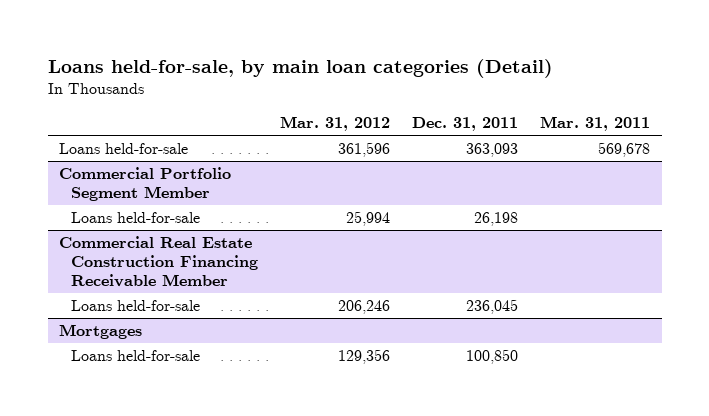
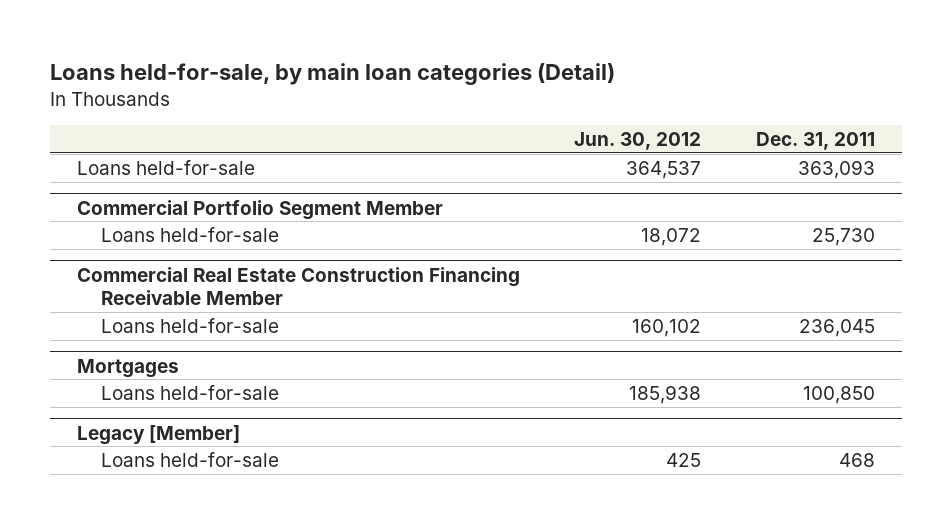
[279,116,390,132] Mar. 31, 2012 -> none
[540,116,651,132] Mar. 31, 2011 -> none
none -> [574,131,702,150] Jun. 30, 2012
[474,212,519,227] 26,198 -> [811,227,875,246] 25,730
none -> [77,424,241,445] Legacy [Member]
none -> [100,451,279,467] Loans held-for-sale

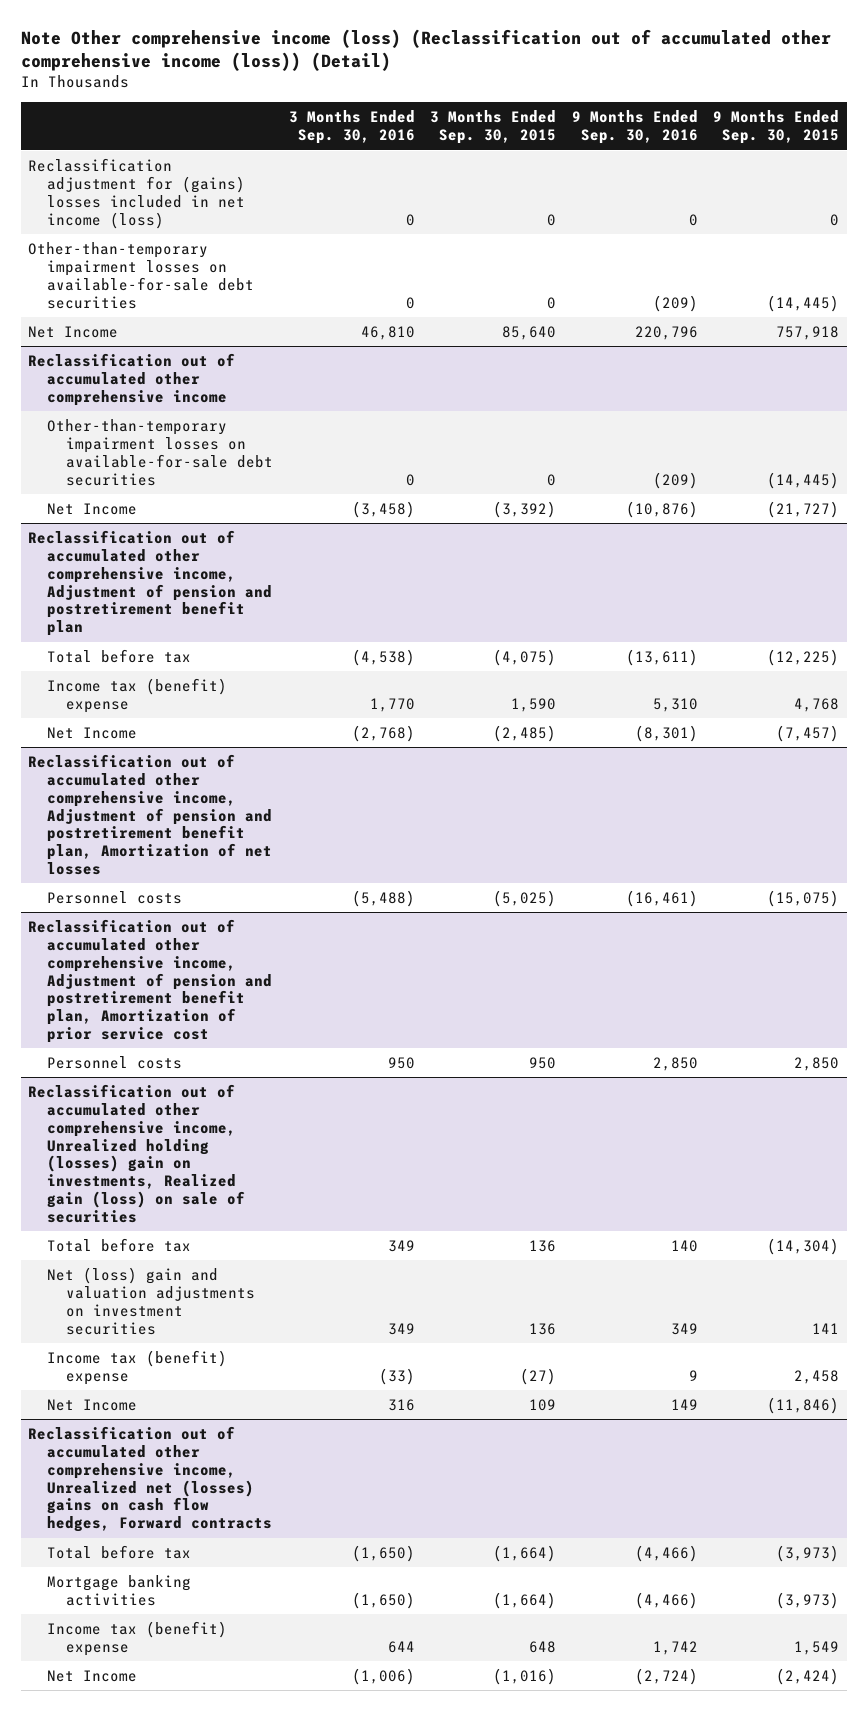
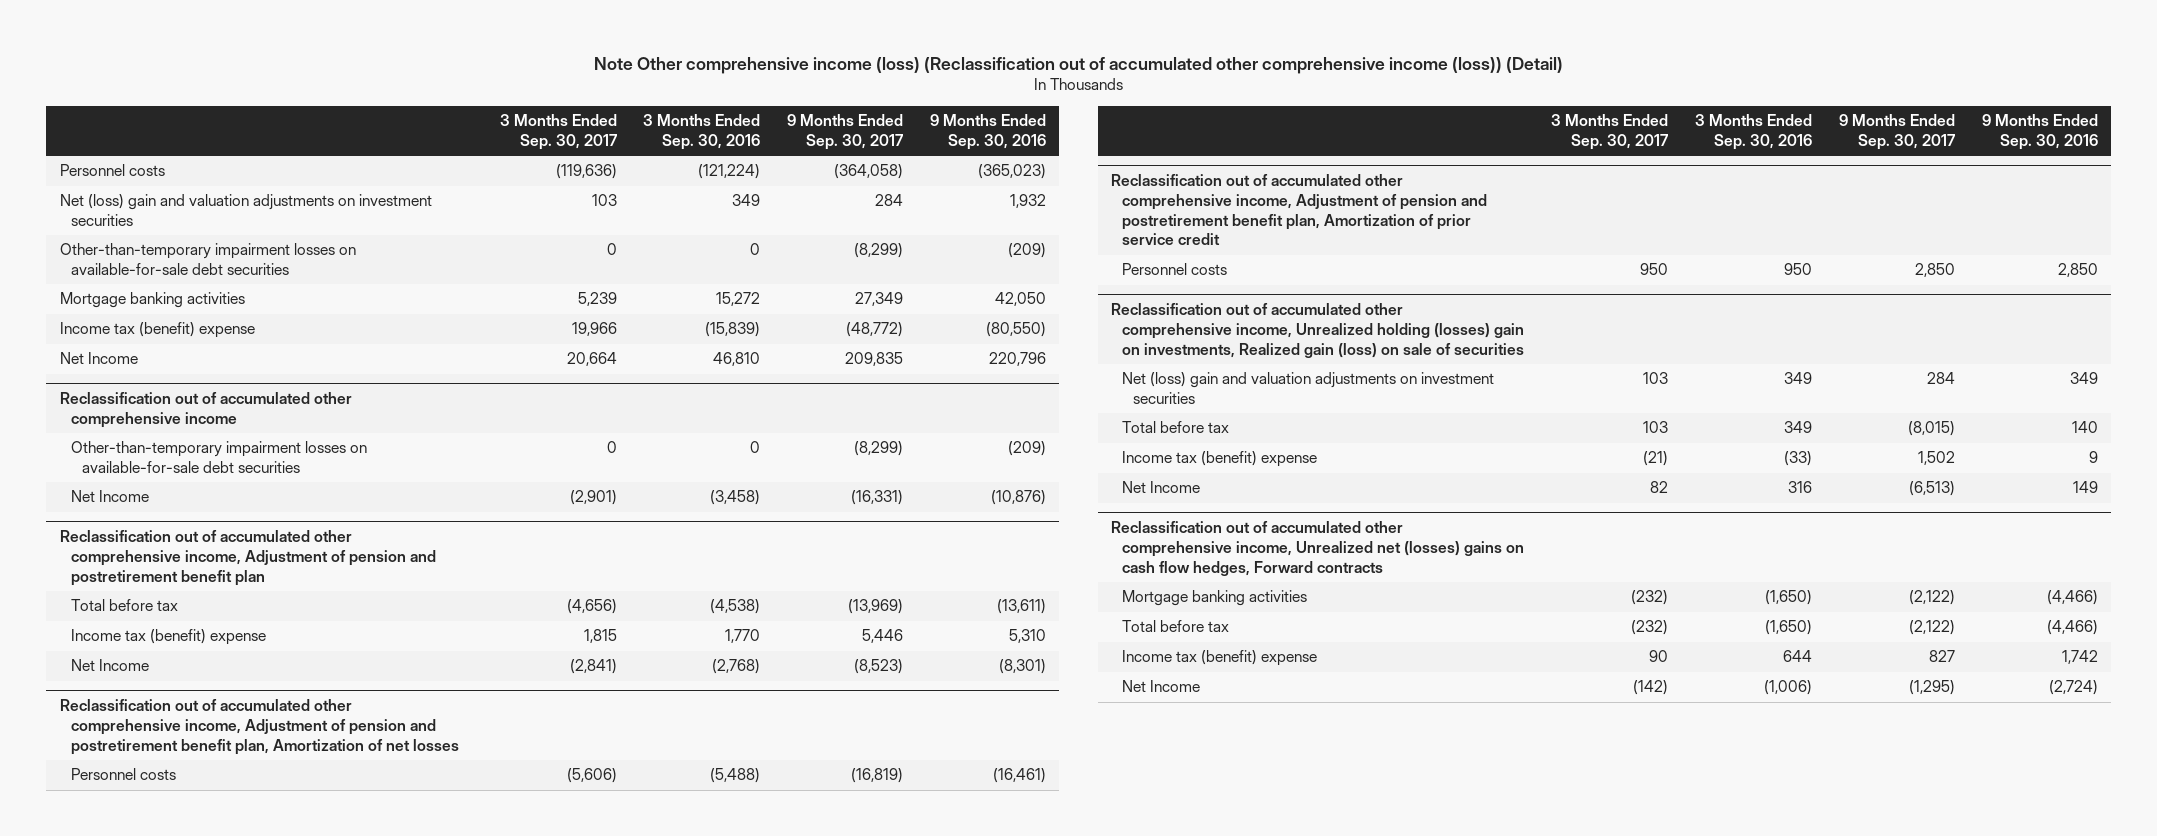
[430,110,557,145] 3 Months Ended Sep. 30, 2015 -> none
[713,110,840,145] 9 Months Ended Sep. 30, 2015 -> none
none -> [499,114,617,150] 3 Months Ended Sep. 30, 2017
none -> [787,114,904,150] 9 Months Ended Sep. 30, 2017
[28,157,246,229] Reclassification adjustment for (gains) losses included in net income (loss) -> none
none -> [59,164,165,177] Personnel costs
none -> [59,194,432,227] Net (loss) gain and valuation adjustments on investment securities
none -> [59,292,245,309] Mortgage banking activities
none -> [59,322,255,339] Income tax (benefit) expense
[28,918,273,1044] Reclassification out of accumulated other comprehensive income, Adjustment of pension and postretirement benefit plan, Amortization of prior service cost -> [1111,174,1488,246] Reclassification out of accumulated other comprehensive income, Adjustment of pension and postretirement benefit plan, Amortization of prior service credit
[47,1237,192,1252] Total before tax -> [1122,421,1230,434] Total before tax
[47,1544,192,1559] Total before tax -> [1122,620,1230,633] Total before tax

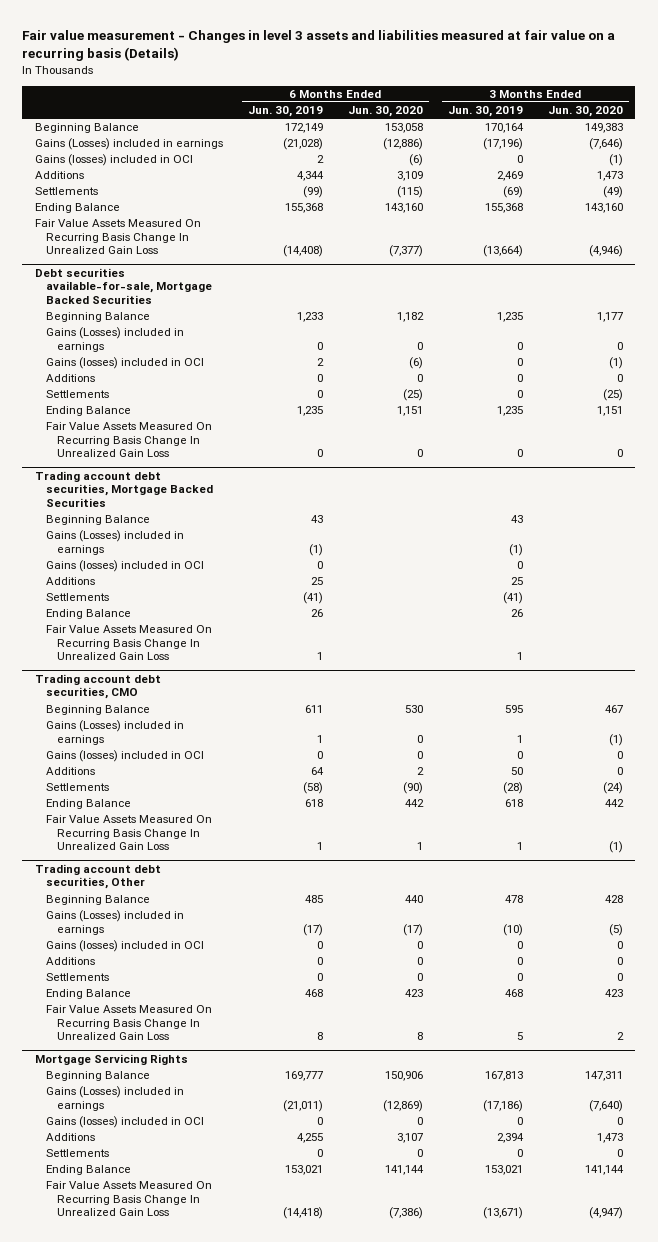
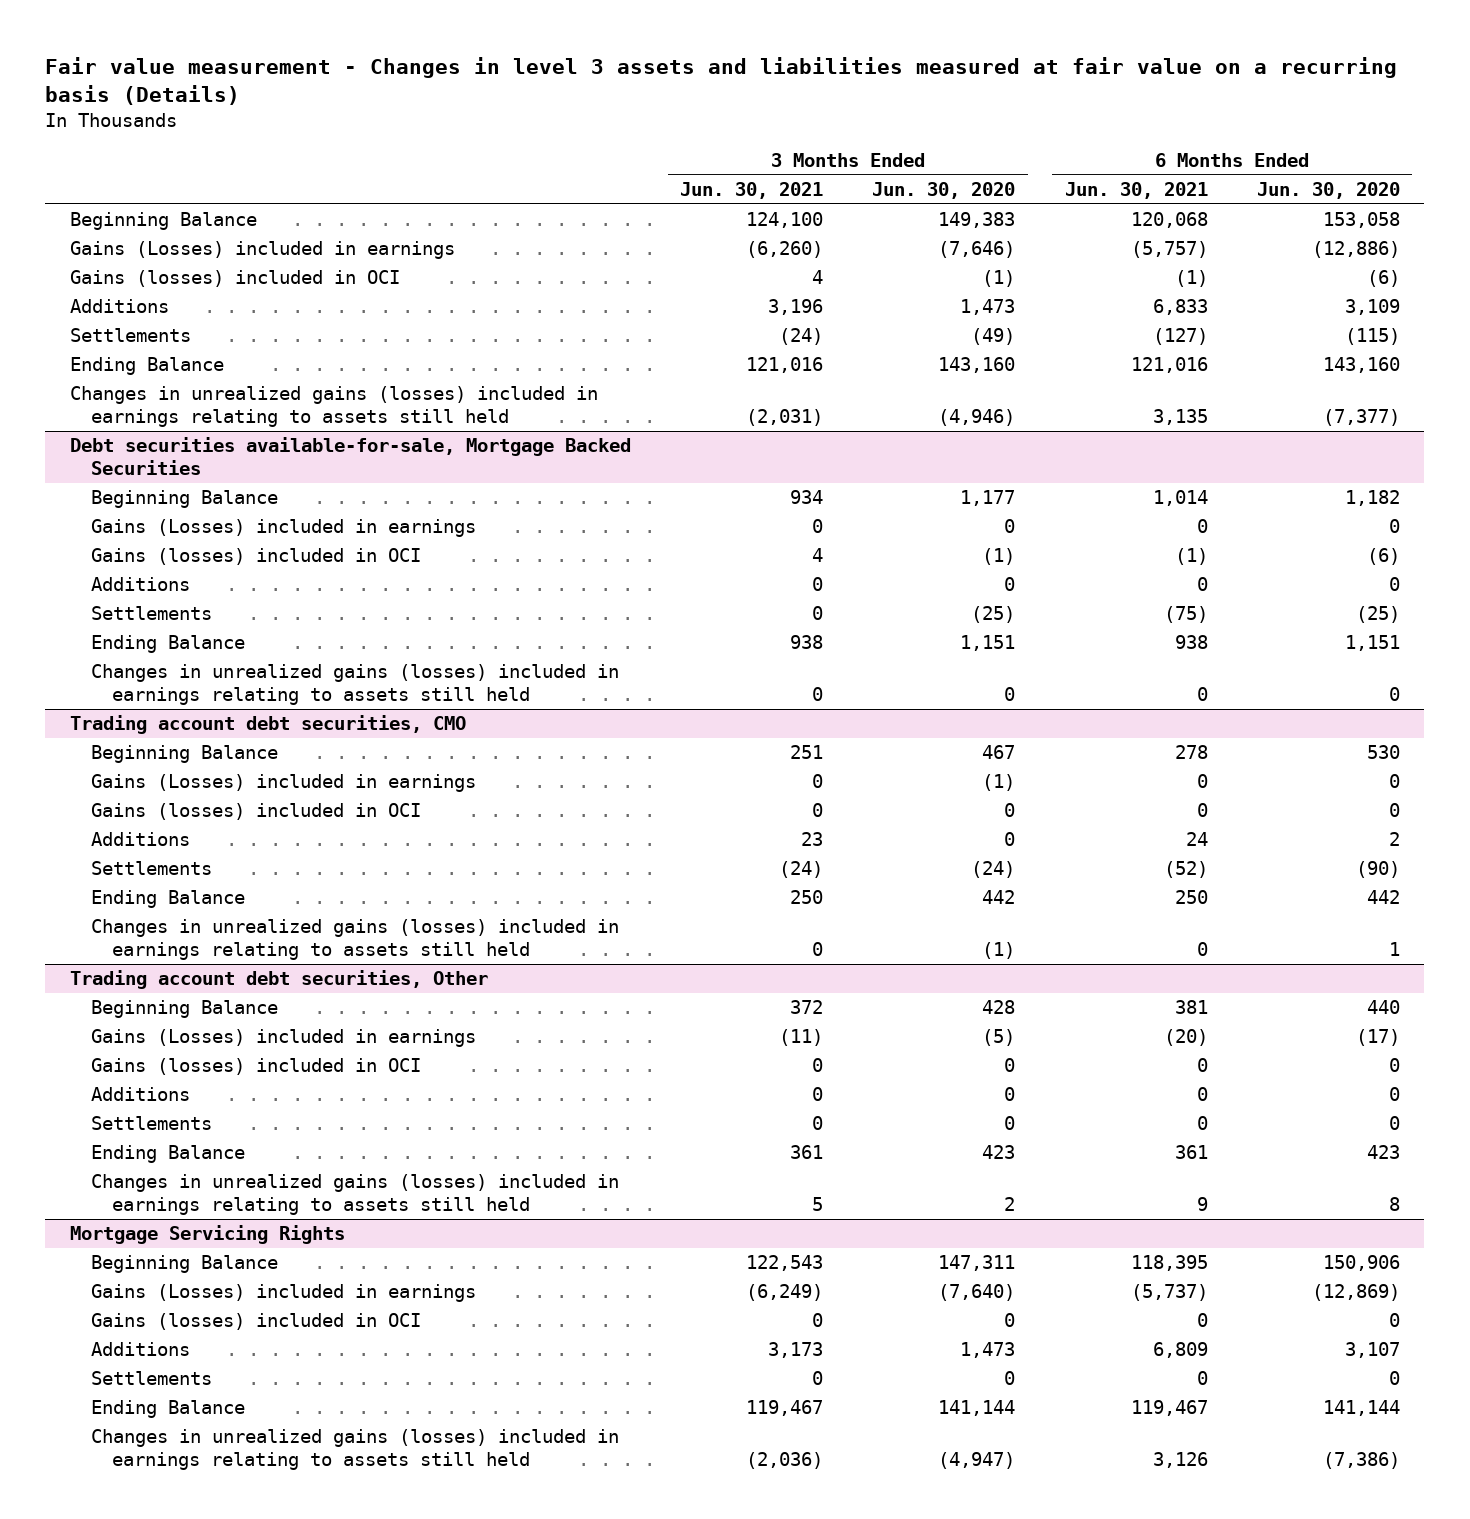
[247,106,323,118] Jun. 30, 2019 -> none
[447,106,523,118] Jun. 30, 2019 -> none
none -> [680,181,824,199] Jun. 30, 2021
none -> [1064,181,1208,199] Jun. 30, 2021
[34,219,201,255] Fair Value Assets Measured On Recurring Basis Change In Unrealized Gain Loss -> [69,386,598,428] Changes in unrealized gains (losses) included in earnings relating to assets still held
[34,471,213,507] Trading account debt securities, Mortgage Backed Securities -> none
[45,515,150,526] Beginning Balance -> none
[45,530,184,555] Gains (Losses) included in earnings -> none
[45,560,204,573] Gains (losses) included in OCI -> none
[45,577,95,586] Additions -> none
[45,593,109,602] Settlements -> none
[45,609,131,620] Ending Balance -> none
[45,625,212,661] Fair Value Assets Measured On Recurring Basis Change In Unrealized Gain Loss -> none
[45,422,212,458] Fair Value Assets Measured On Recurring Basis Change In Unrealized Gain Loss -> [90,664,619,706] Changes in unrealized gains (losses) included in earnings relating to assets still held
[45,815,212,851] Fair Value Assets Measured On Recurring Basis Change In Unrealized Gain Loss -> [90,919,619,961] Changes in unrealized gains (losses) included in earnings relating to assets still held
[45,1005,212,1041] Fair Value Assets Measured On Recurring Basis Change In Unrealized Gain Loss -> [90,1174,619,1216] Changes in unrealized gains (losses) included in earnings relating to assets still held
[45,1181,212,1217] Fair Value Assets Measured On Recurring Basis Change In Unrealized Gain Loss -> [90,1429,619,1471] Changes in unrealized gains (losses) included in earnings relating to assets still held

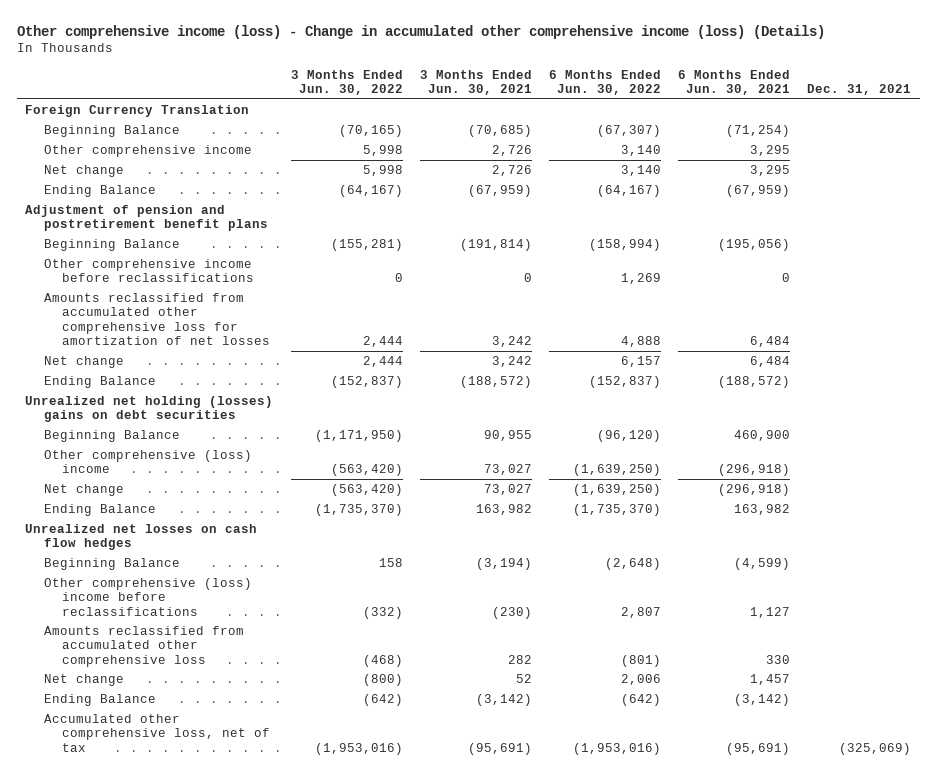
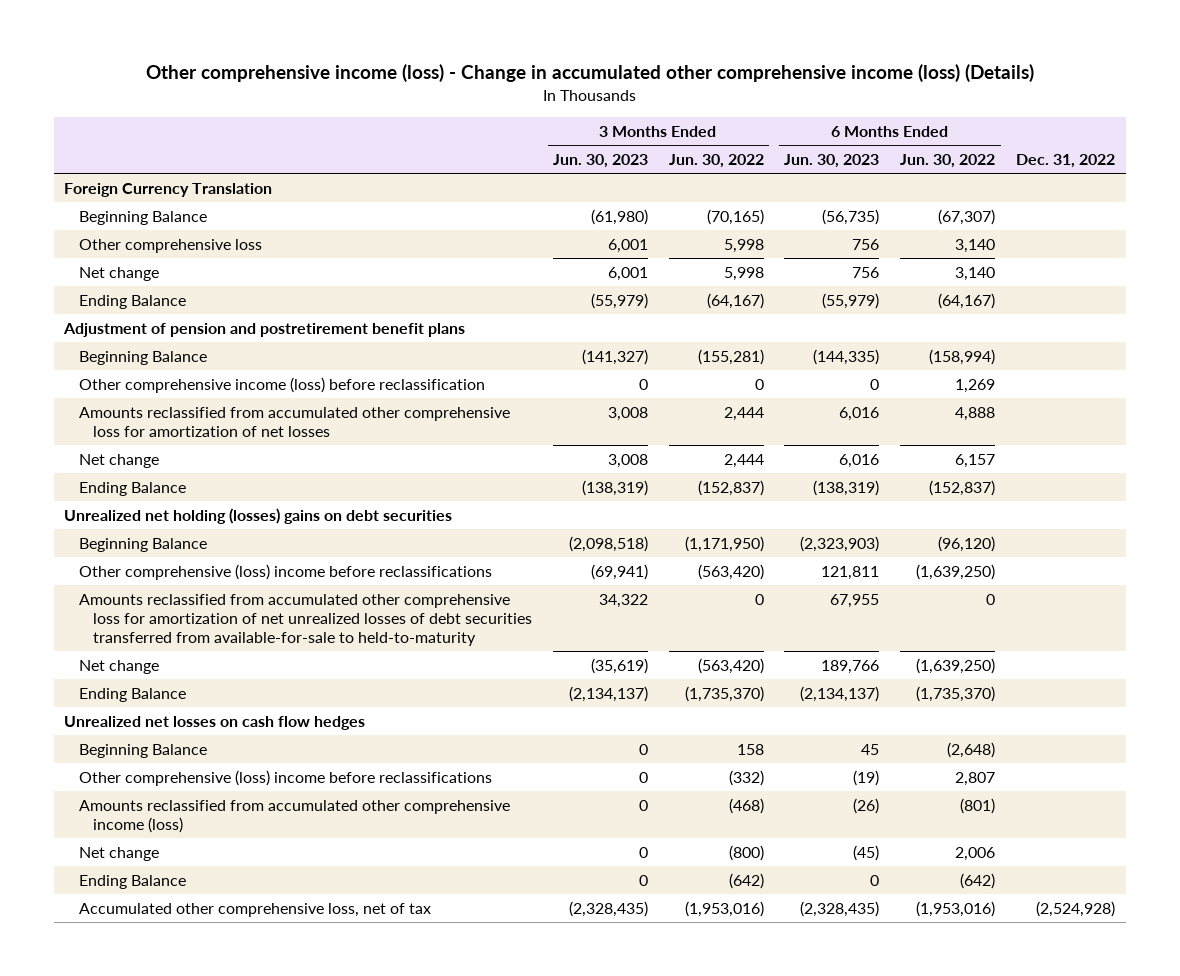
[419,69,532,96] 3 Months Ended Jun. 30, 2021 -> none
[678,69,791,96] 6 Months Ended Jun. 30, 2021 -> none
[807,84,912,96] Dec. 31, 2021 -> none
none -> [552,154,648,169] Jun. 30, 2023
none -> [784,154,880,169] Jun. 30, 2023
none -> [1016,154,1116,169] Dec. 31, 2022
[43,144,252,157] Other comprehensive income -> [78,238,262,253] Other comprehensive loss
[43,258,255,283] Other comprehensive income before reclassifications -> [78,376,485,393] Other comprehensive income (loss) before reclassification
[43,449,252,474] Other comprehensive (loss) income -> [78,563,492,580] Other comprehensive (loss) income before reclassifications
none -> [78,593,533,647] Amounts reclassified from accumulated other comprehensive loss for amortization of net unrealized losses of debt securities transferred from available-for-sale to held-to-maturity
[43,625,244,667] Amounts reclassified from accumulated other comprehensive loss -> [78,799,510,834] Amounts reclassified from accumulated other comprehensive income (loss)

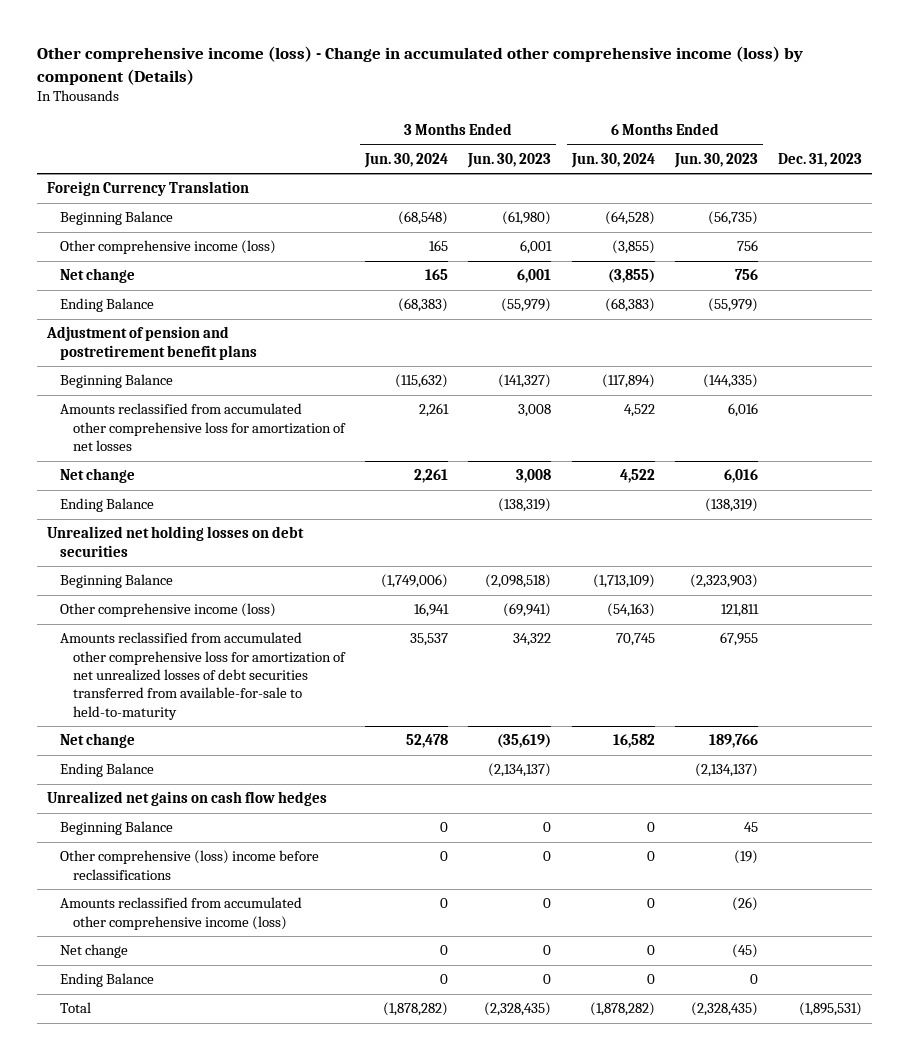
[145,64,1034,83] Other comprehensive income (loss) - Change in accumulated other comprehensive income (loss) (Details) -> [37,46,804,85] Other comprehensive income (loss) - Change in accumulated other comprehensive income (loss) by component (Details)
[668,154,764,169] Jun. 30, 2022 -> none
[900,154,996,169] Jun. 30, 2022 -> none
[1016,154,1116,169] Dec. 31, 2022 -> none
none -> [364,152,449,168] Jun. 30, 2024
none -> [570,152,655,168] Jun. 30, 2024
none -> [778,152,863,167] Dec. 31, 2023
[78,238,262,253] Other comprehensive loss -> [60,240,277,255] Other comprehensive income (loss)
[78,376,485,393] Other comprehensive income (loss) before reclassification -> none
[64,507,453,524] Unrealized net holding (losses) gains on debt securities -> [47,526,305,557] Unrealized net holding losses on debt securities
[78,563,492,580] Other comprehensive (loss) income before reclassifications -> [60,603,277,618] Other comprehensive income (loss)
[64,715,366,730] Unrealized net losses on cash flow hedges -> [47,791,328,807] Unrealized net gains on cash flow hedges
[78,902,431,917] Accumulated other comprehensive loss, net of tax -> [60,1002,92,1014] Total

